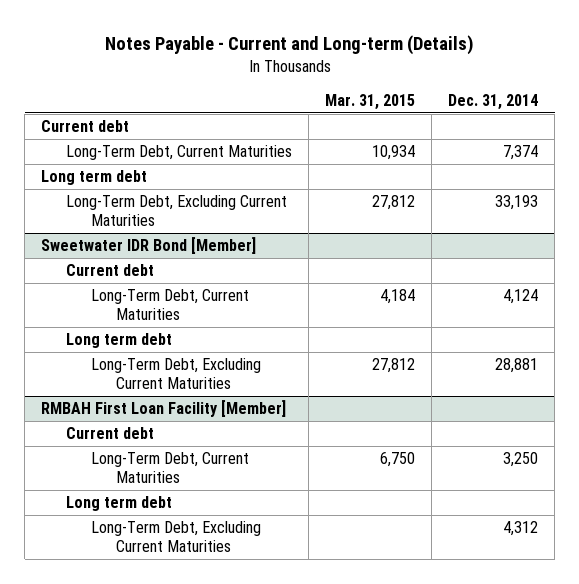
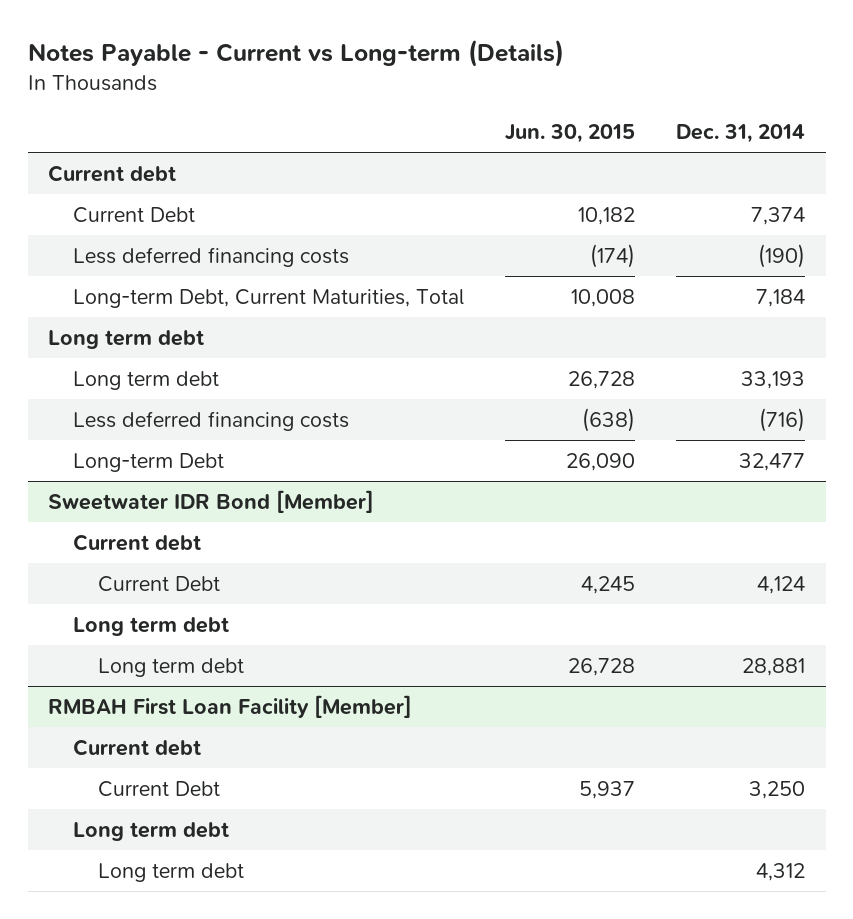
[104,34,474,55] Notes Payable - Current and Long-term (Details) -> [27,38,564,67] Notes Payable - Current vs Long-term (Details)
[325,94,416,111] Mar. 31, 2015 -> none
none -> [505,124,636,144] Jun. 30, 2015
none -> [73,206,196,223] Current Debt
none -> [73,246,350,267] Less deferred financing costs
[66,145,293,161] Long-Term Debt, Current Maturities -> [73,288,465,308] Long-term Debt, Current Maturities, Total
[503,145,539,161] 7,374 -> [756,288,806,307] 7,184
none -> [73,370,220,390] Long term debt
none -> [73,410,350,431] Less deferred financing costs
[66,195,288,227] Long-Term Debt, Excluding Current Maturities -> [73,452,225,472] Long-term Debt
[495,195,539,211] 33,193 -> [739,452,806,471] 32,477
[91,289,250,321] Long-Term Debt, Current Maturities -> [98,575,221,592] Current Debt
[91,358,262,390] Long-Term Debt, Excluding Current Maturities -> [98,657,245,677] Long term debt
[91,452,250,484] Long-Term Debt, Current Maturities -> [98,780,221,797] Current Debt
[91,521,262,553] Long-Term Debt, Excluding Current Maturities -> [98,862,245,882] Long term debt

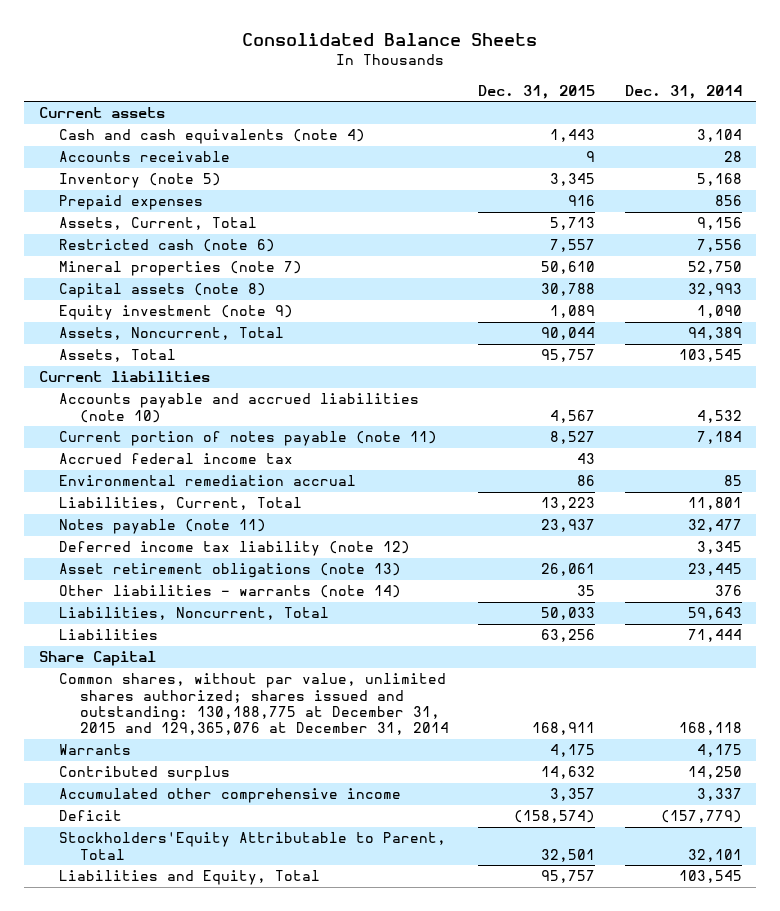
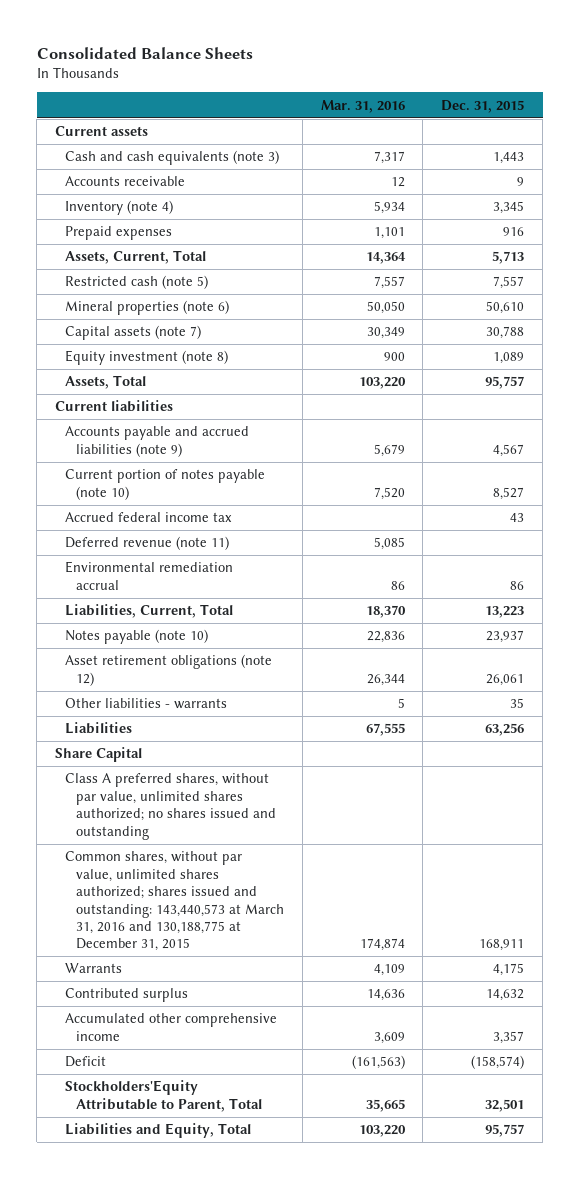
[624,84,742,99] Dec. 31, 2014 -> none
none -> [320,99,405,113] Mar. 31, 2016
[59,129,366,145] Cash and cash equivalents (note 4) -> [65,150,280,166] Cash and cash equivalents (note 3)
[59,173,222,189] Inventory (note 5) -> [65,200,174,216] Inventory (note 4)
[59,327,285,341] Assets, Noncurrent, Total -> none
[59,239,276,253] Restricted cash (note 6) -> [65,275,209,290] Restricted cash (note 5)
[59,261,303,277] Mineral properties (note 7) -> [65,300,230,316] Mineral properties (note 6)
[59,283,267,299] Capital assets (note 8) -> [65,325,202,341] Capital assets (note 7)
[59,305,294,321] Equity investment (note 9) -> [65,350,229,366] Equity investment (note 8)
[59,393,420,423] Accounts payable and accrued liabilities (note 10) -> [65,426,250,457] Accounts payable and accrued liabilities (note 9)
[59,431,438,447] Current portion of notes payable (note 11) -> [65,469,266,500] Current portion of notes payable (note 10)
none -> [65,536,230,551] Deferred revenue (note 11)
[59,541,411,557] Deferred income tax liability (note 12) -> none
[59,607,330,621] Liabilities, Noncurrent, Total -> none
[59,519,267,535] Notes payable (note 11) -> [65,629,209,645] Notes payable (note 10)
[59,563,402,579] Asset retirement obligations (note 13) -> [65,654,273,686] Asset retirement obligations (note 12)
[59,585,402,599] Other liabilities - warrants (note 14) -> [65,698,228,710] Other liabilities - warrants
none -> [65,773,276,840] Class A preferred shares, without par value, unlimited shares authorized; no shares issued and outstanding
[59,673,449,736] Common shares, without par value, unlimited shares authorized; shares issued and outstanding: 130,188,775 at December 31, 2015 and 129,365,076 at December 31, 2014 -> [65,851,284,952] Common shares, without par value, unlimited shares authorized; shares issued and outstanding: 143,440,573 at March 31, 2016 and 130,188,775 at December 31, 2015

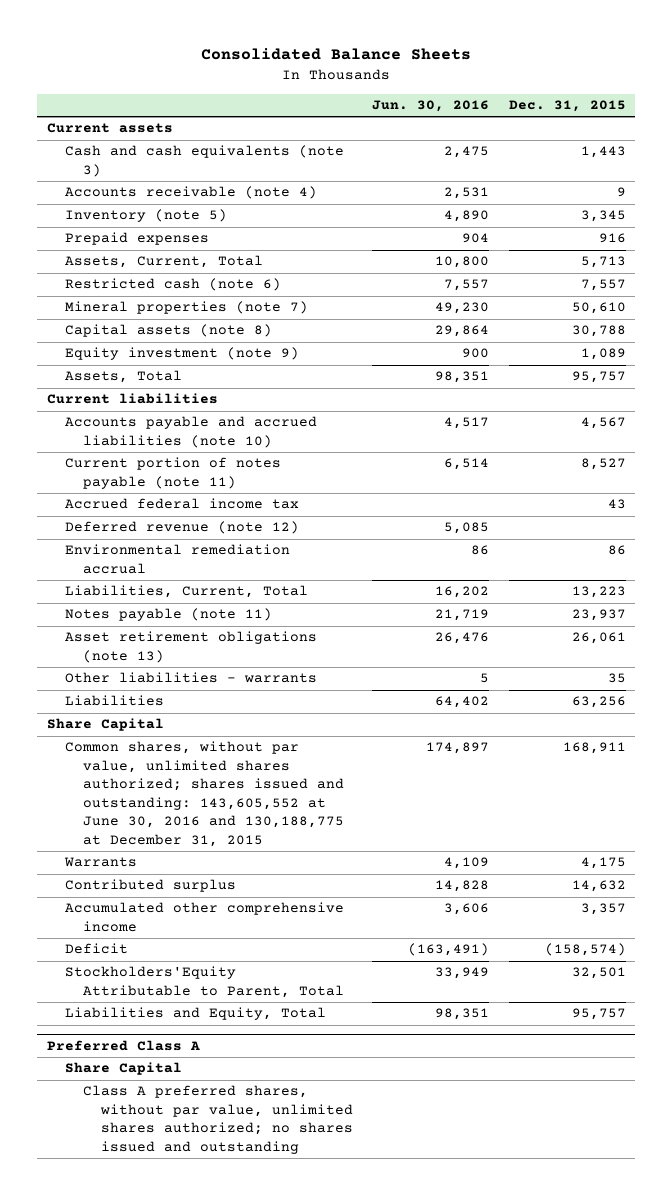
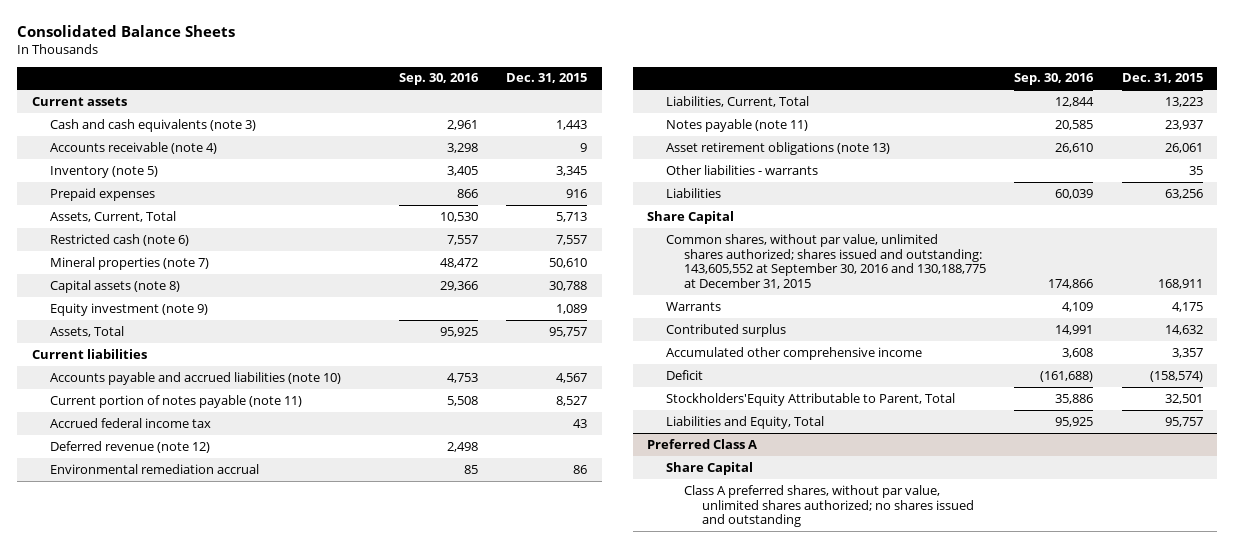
[372,100,490,113] Jun. 30, 2016 -> none
none -> [398,73,479,86] Sep. 30, 2016
[64,741,344,847] Common shares, without par value, unlimited shares authorized; shares issued and outstanding: 143,605,552 at June 30, 2016 and 130,188,775 at December 31, 2015 -> [665,233,986,289] Common shares, without par value, unlimited shares authorized; shares issued and outstanding: 143,605,552 at September 30, 2016 and 130,188,775 at December 31, 2015

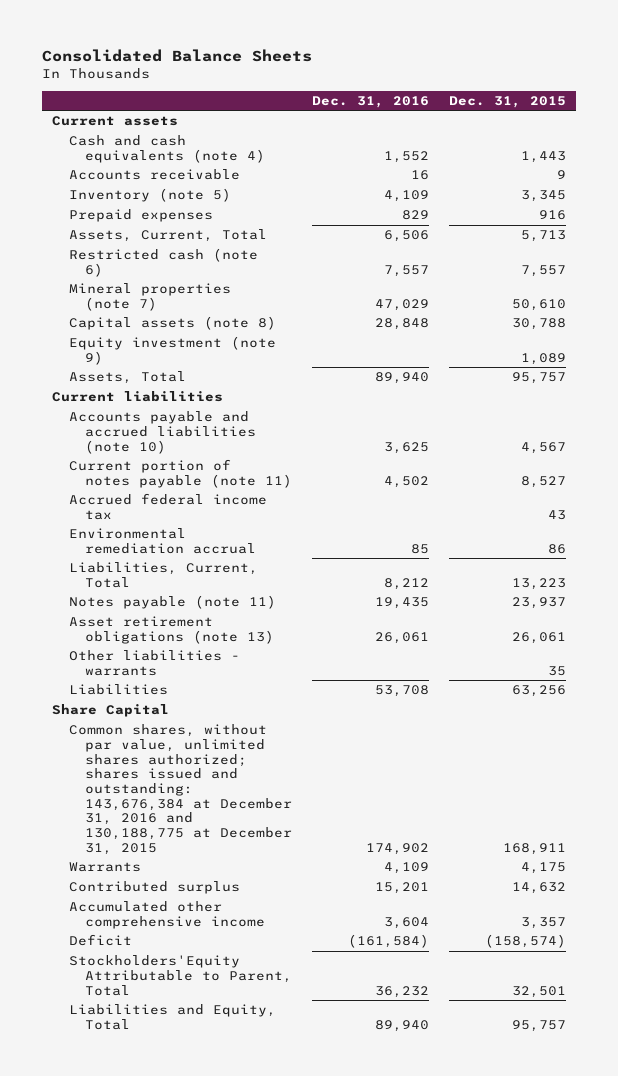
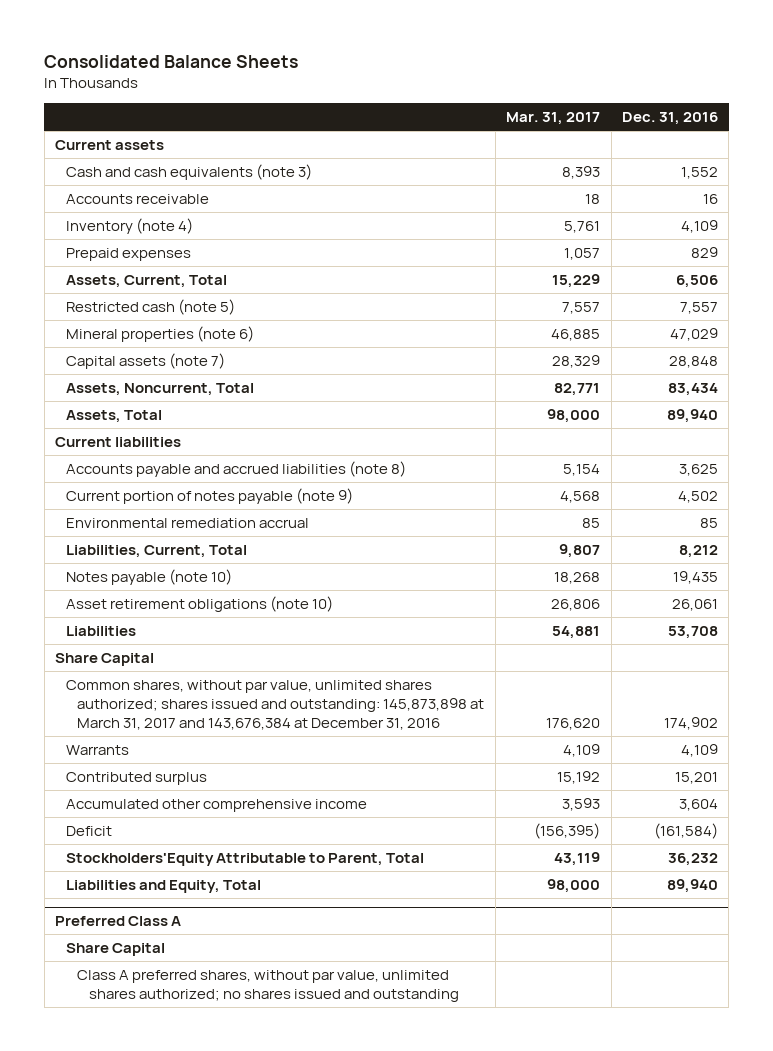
[449,96,567,109] Dec. 31, 2015 -> none
none -> [506,112,601,126] Mar. 31, 2017
[68,135,266,163] Cash and cash equivalents (note 4) -> [66,163,313,180] Cash and cash equivalents (note 3)
[68,188,231,203] Inventory (note 5) -> [66,217,194,234] Inventory (note 4)
[68,336,276,365] Equity investment (note 9) -> none
[68,248,258,277] Restricted cash (note 6) -> [66,298,236,315] Restricted cash (note 5)
[68,283,231,311] Mineral properties (note 7) -> [66,325,255,342] Mineral properties (note 6)
[68,316,276,331] Capital assets (note 8) -> [66,352,226,369] Capital assets (note 7)
none -> [66,382,255,396] Assets, Noncurrent, Total
[68,493,267,520] Accrued federal income tax -> none
[68,411,257,454] Accounts payable and accrued liabilities (note 10) -> [66,460,407,477] Accounts payable and accrued liabilities (note 8)
[68,459,293,488] Current portion of notes payable (note 11) -> [66,487,354,504] Current portion of notes payable (note 9)
[68,650,240,676] Other liabilities - warrants -> none
[68,595,276,610] Notes payable (note 11) -> [66,568,233,585] Notes payable (note 10)
[68,616,275,644] Asset retirement obligations (note 13) -> [66,595,334,612] Asset retirement obligations (note 10)
[68,724,293,855] Common shares, without par value, unlimited shares authorized; shares issued and outstanding: 143,676,384 at December 31, 2016 and 130,188,775 at December 31, 2015 -> [66,679,485,730] Common shares, without par value, unlimited shares authorized; shares issued and outstanding: 145,873,898 at March 31, 2017 and 143,676,384 at December 31, 2016
none -> [55,916,182,927] Preferred Class A
none -> [66,942,166,956] Share Capital
none -> [77,969,459,1002] Class A preferred shares, without par value, unlimited shares authorized; no shares issued and outstanding

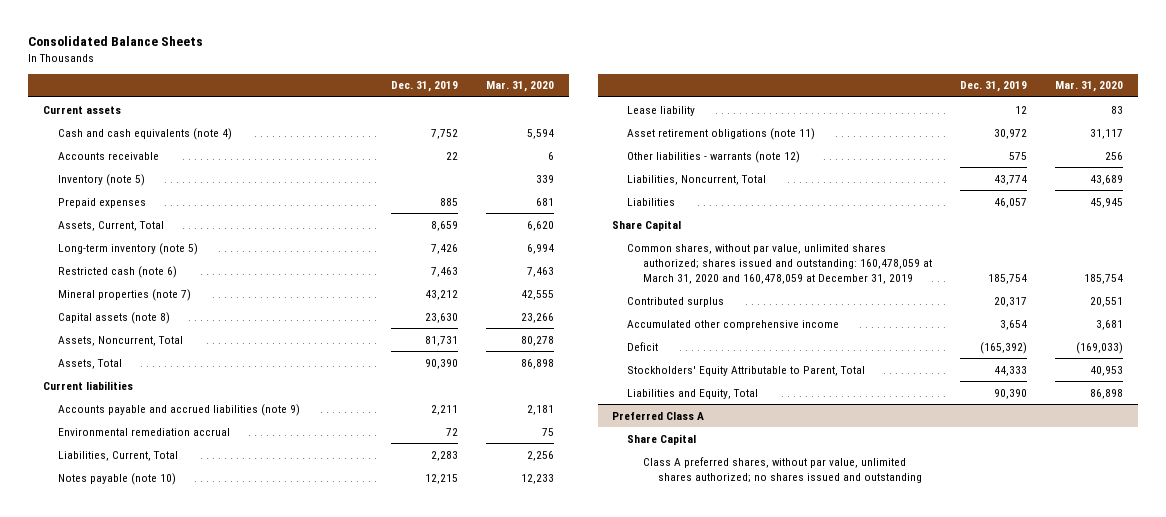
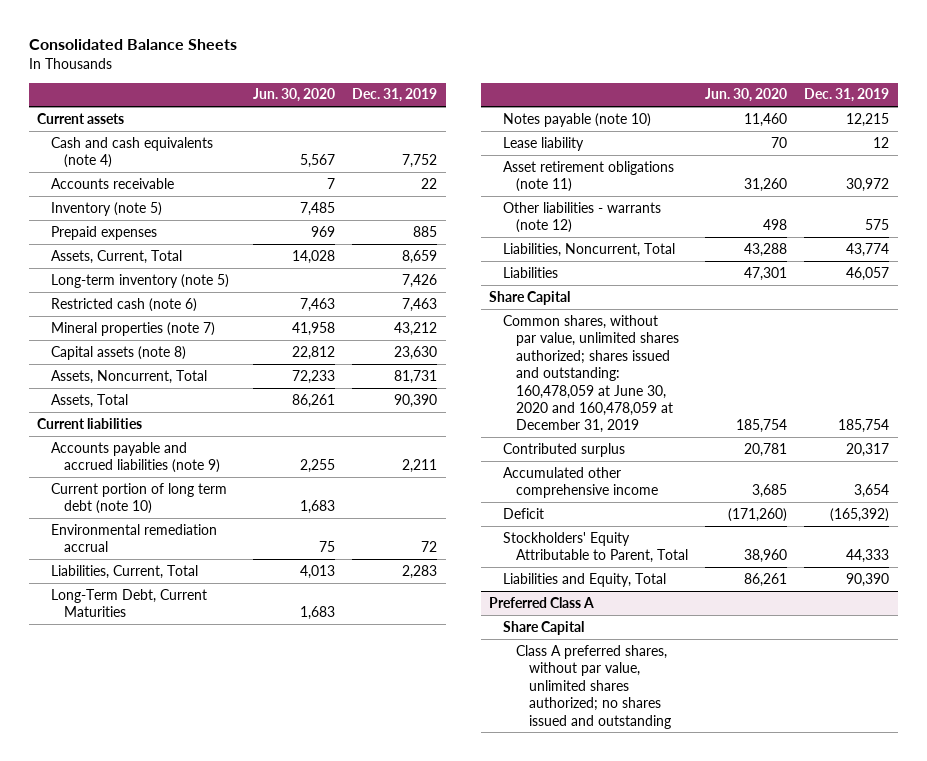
[486,81,555,93] Mar. 31, 2020 -> none
none -> [253,88,336,103] Jun. 30, 2020
none -> [50,482,227,515] Current portion of long term debt (note 10)
none -> [50,588,207,618] Long-Term Debt, Current Maturities
[627,243,932,284] Common shares, without par value, unlimited shares authorized; shares issued and outstanding: 160,478,059 at March 31, 2020 and 160,478,059 at December 31, 2019 -> [502,314,679,434] Common shares, without par value, unlimited shares authorized; shares issued and outstanding: 160,478,059 at June 30, 2020 and 160,478,059 at December 31, 2019

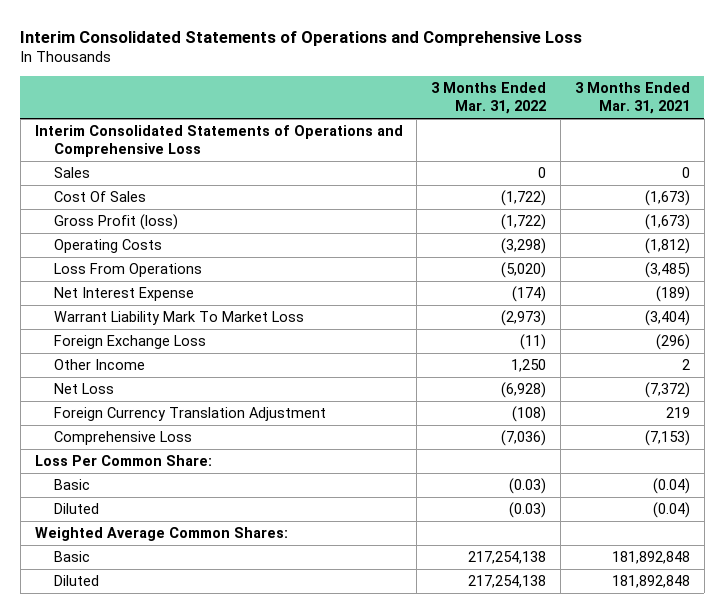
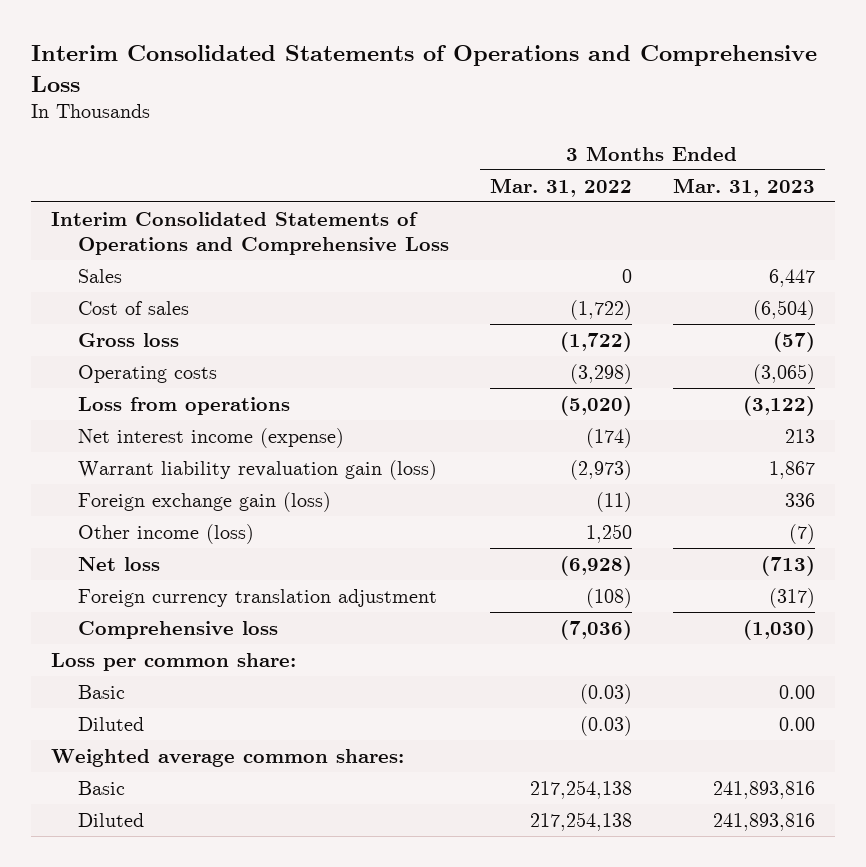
[574,82,690,115] 3 Months Ended Mar. 31, 2021 -> none
none -> [672,177,815,197] Mar. 31, 2023
[54,191,147,203] Cost Of Sales -> [78,300,190,315] Cost of sales
[54,214,179,231] Gross Profit (loss) -> [78,332,180,347] Gross loss
[54,239,163,254] Operating Costs -> [78,364,218,383] Operating costs
[54,263,203,278] Loss From Operations -> [78,396,291,415] Loss from operations
[54,287,195,302] Net Interest Expense -> [78,427,345,448] Net interest income (expense)
[54,311,305,326] Warrant Liability Mark To Market Loss -> [78,459,438,480] Warrant liability revaluation gain (loss)
[54,335,207,350] Foreign Exchange Loss -> [78,491,332,512] Foreign exchange gain (loss)
[54,359,146,371] Other Income -> [78,523,255,544] Other income (loss)
[54,383,115,395] Net Loss -> [78,556,161,571] Net loss
[54,407,327,422] Foreign Currency Translation Adjustment -> [78,588,438,607] Foreign currency translation adjustment
[54,431,193,446] Comprehensive Loss -> [78,620,279,639] Comprehensive loss
[34,455,212,467] Loss Per Common Share: -> [51,652,297,671] Loss per common share:
[34,527,288,542] Weighted Average Common Shares: -> [51,748,405,767] Weighted average common shares:

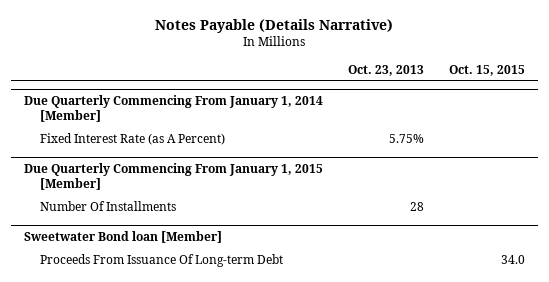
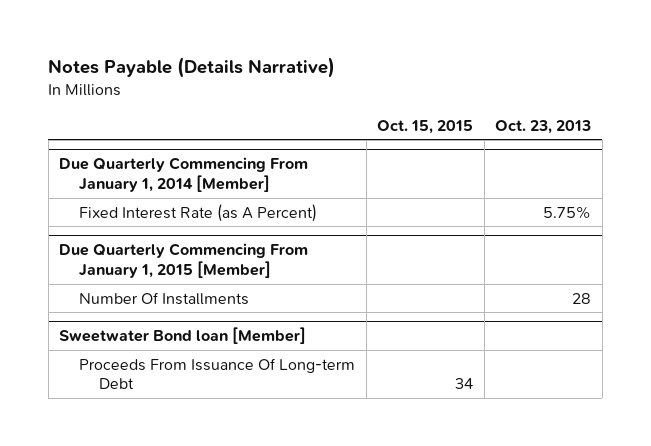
[501,254,526,264] 34.0 -> [455,378,474,390] 34

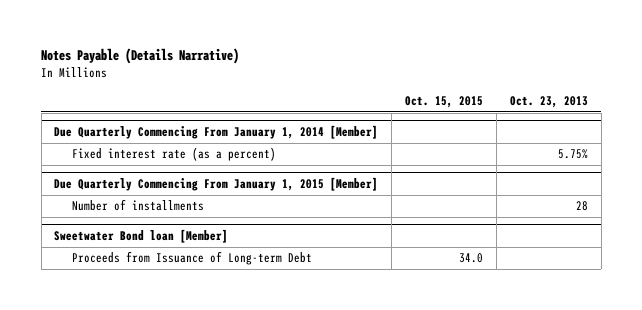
[79,203,318,222] Fixed Interest Rate (as A Percent) -> [71,147,276,162] Fixed interest rate (as a percent)
[79,291,250,305] Number Of Installments -> [71,199,204,212] Number of installments
[79,357,356,390] Proceeds From Issuance Of Long-term Debt -> [71,251,312,266] Proceeds from Issuance of Long-term Debt
[455,378,474,390] 34 -> [459,253,484,264] 34.0

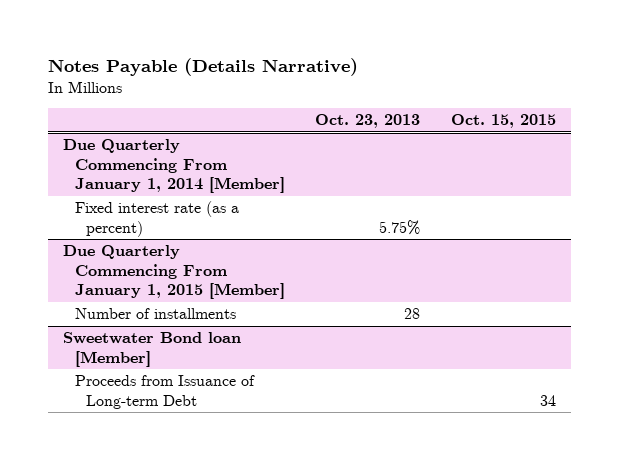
[459,253,484,264] 34.0 -> [539,394,556,406] 34

